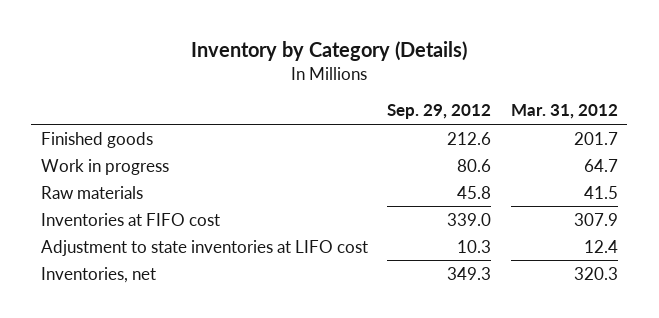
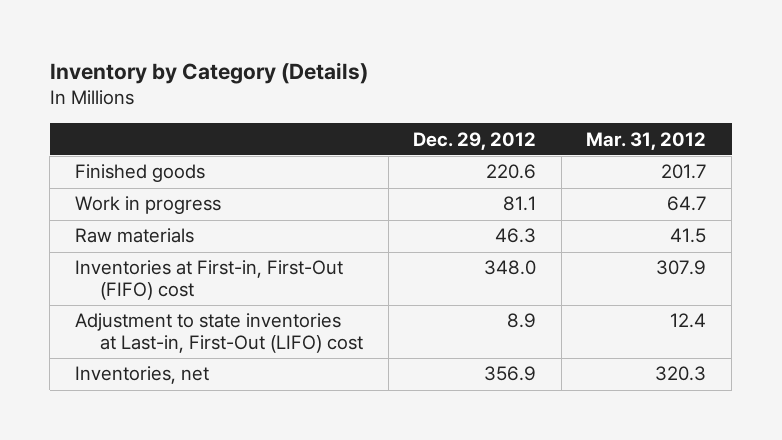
[387,104,492,120] Sep. 29, 2012 -> none
none -> [413,131,537,150] Dec. 29, 2012
[40,212,220,226] Inventories at FIFO cost -> [75,260,344,301] Inventories at First-in, First-Out (FIFO) cost
[40,239,368,256] Adjustment to state inventories at LIFO cost -> [75,313,363,354] Adjustment to state inventories at Last-in, First-Out (LIFO) cost

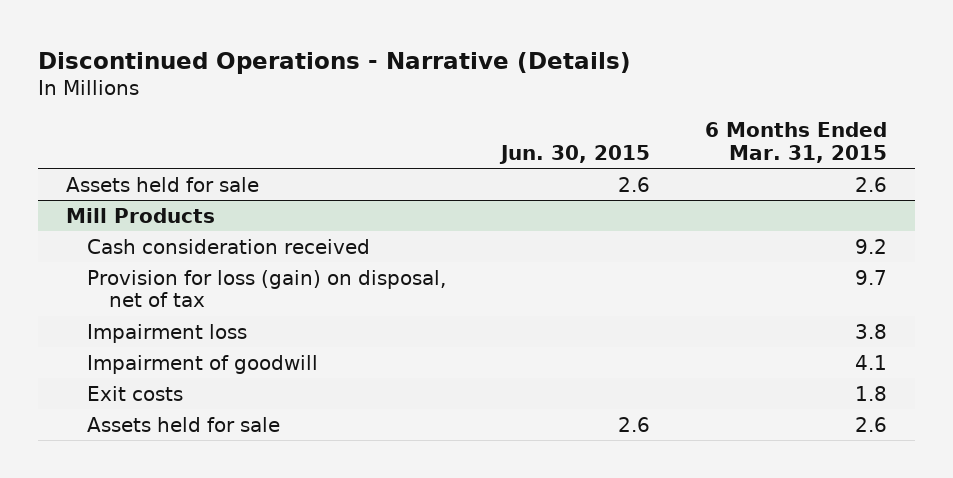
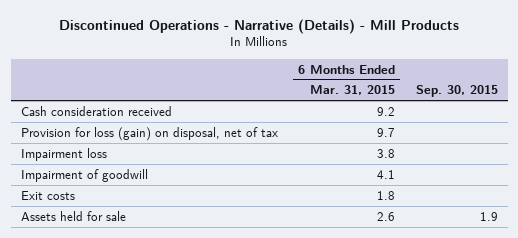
[38,51,632,74] Discontinued Operations - Narrative (Details) -> [59,18,460,34] Discontinued Operations - Narrative (Details) - Mill Products
[499,144,651,164] Jun. 30, 2015 -> none
none -> [415,85,498,98] Sep. 30, 2015
[65,176,259,192] Assets held for sale -> none
[65,207,215,223] Mill Products -> none

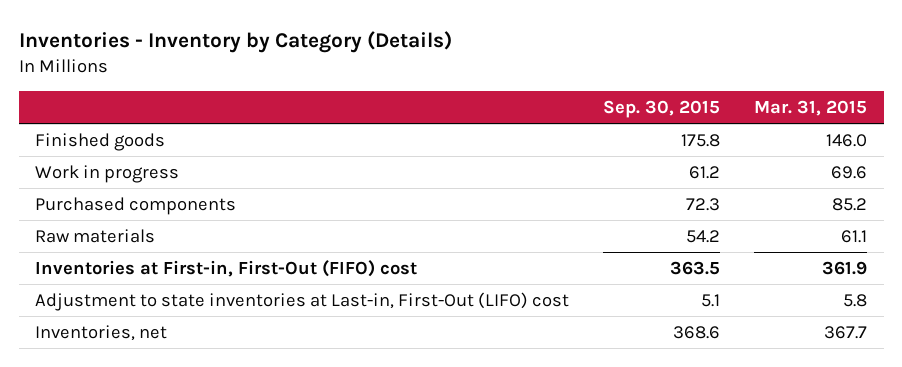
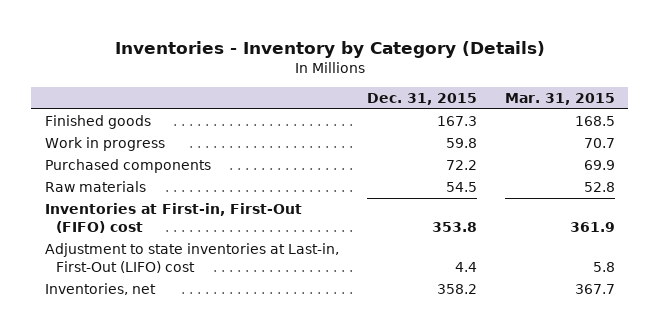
[603,99,721,118] Sep. 30, 2015 -> none
none -> [366,93,477,106] Dec. 31, 2015
[825,133,867,147] 146.0 -> [574,116,615,127] 168.5
[830,165,867,179] 69.6 -> [583,138,615,149] 70.7
[831,197,867,211] 85.2 -> [583,160,615,171] 69.9
[840,229,867,243] 61.1 -> [583,182,615,193] 52.8

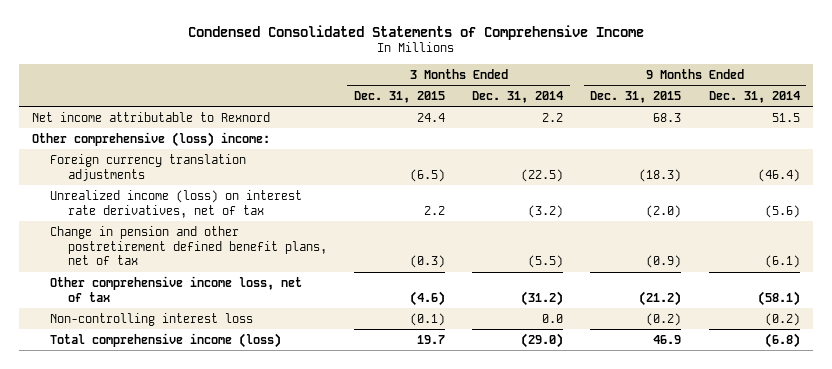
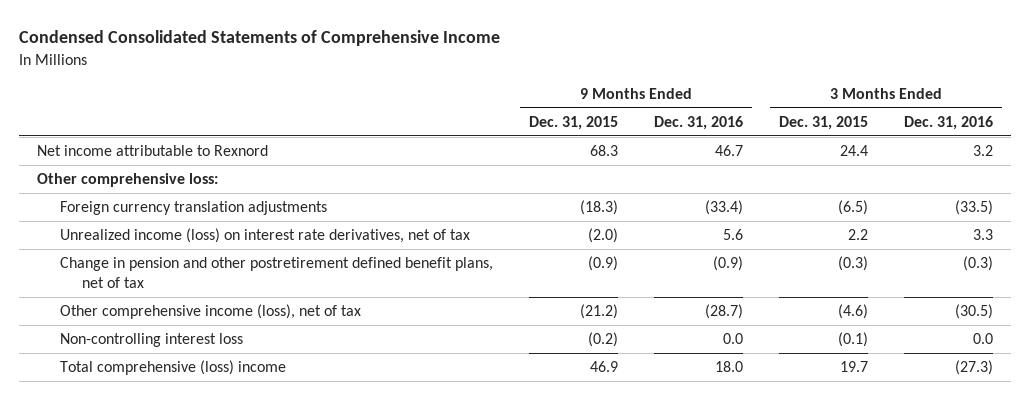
[472,90,564,103] Dec. 31, 2014 -> none
[708,90,800,103] Dec. 31, 2014 -> none
none -> [653,115,743,130] Dec. 31, 2016
none -> [904,115,994,130] Dec. 31, 2016
[32,131,271,147] Other comprehensive (loss) income: -> [36,172,218,187] Other comprehensive loss:
[50,275,303,302] Other comprehensive income loss, net of tax -> [59,303,361,319] Other comprehensive income (loss), net of tax
[50,332,282,348] Total comprehensive income (loss) -> [59,359,286,375] Total comprehensive (loss) income

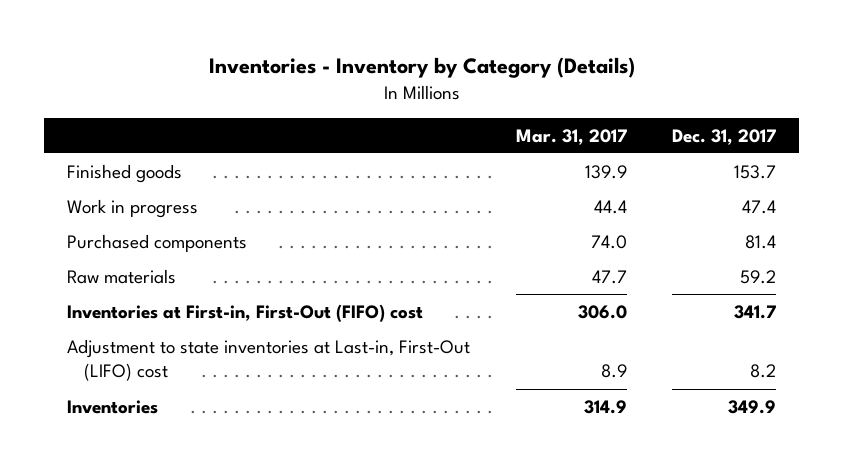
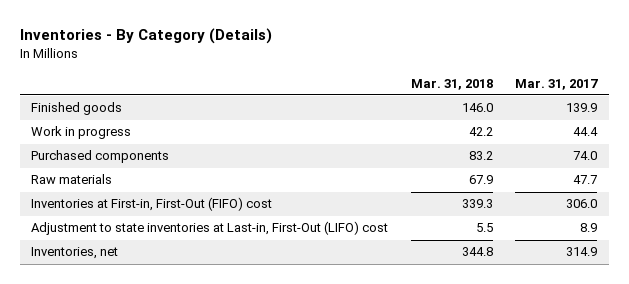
[208,57,635,79] Inventories - Inventory by Category (Details) -> [20,28,273,45] Inventories - By Category (Details)
[672,128,777,145] Dec. 31, 2017 -> none
none -> [410,78,493,90] Mar. 31, 2018
[66,399,158,414] Inventories -> [31,247,119,260] Inventories, net

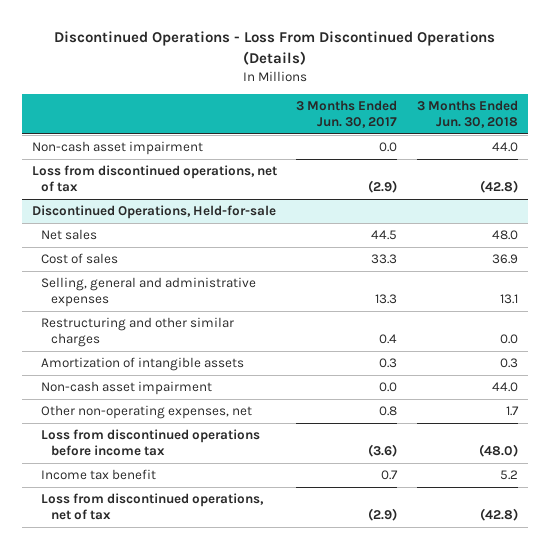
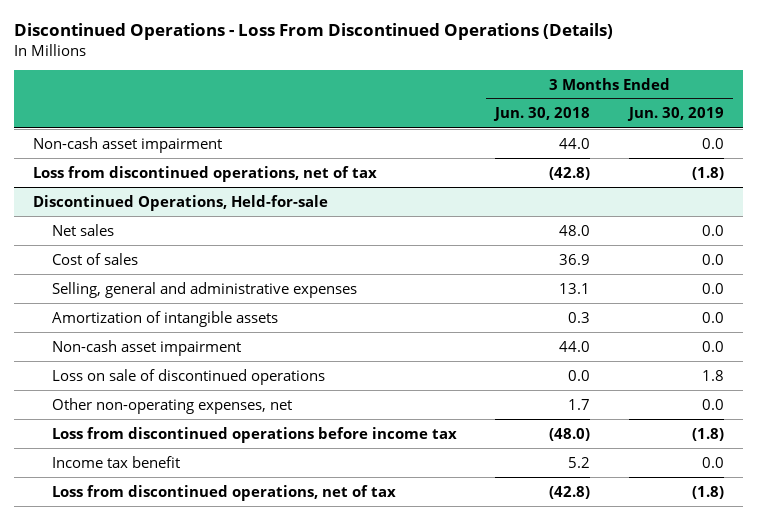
[296,100,398,129] 3 Months Ended Jun. 30, 2017 -> none
none -> [626,107,724,122] Jun. 30, 2019
[41,317,235,347] Restructuring and other similar charges -> none
none -> [52,368,326,385] Loss on sale of discontinued operations

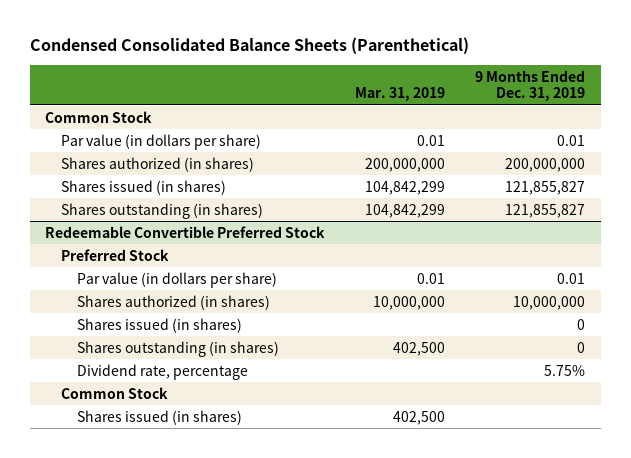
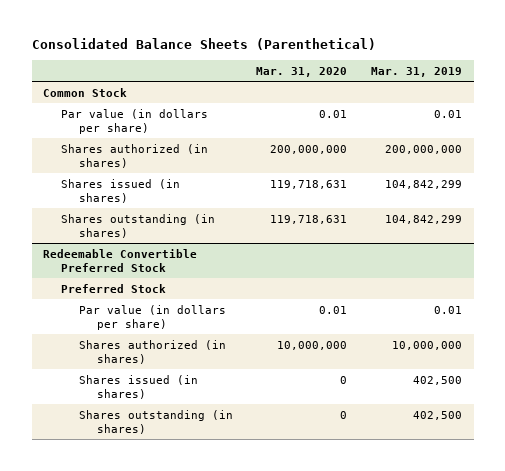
[29,37,469,55] Condensed Consolidated Balance Sheets (Parenthetical) -> [31,38,376,51] Consolidated Balance Sheets (Parenthetical)
[475,70,586,102] 9 Months Ended Dec. 31, 2019 -> none
none -> [256,66,348,77] Mar. 31, 2020
[77,317,243,333] Shares issued (in shares) -> none
[77,363,249,380] Dividend rate, percentage -> none
[61,386,169,399] Common Stock -> none
[77,340,280,357] Shares outstanding (in shares) -> [79,409,234,434] Shares outstanding (in shares)

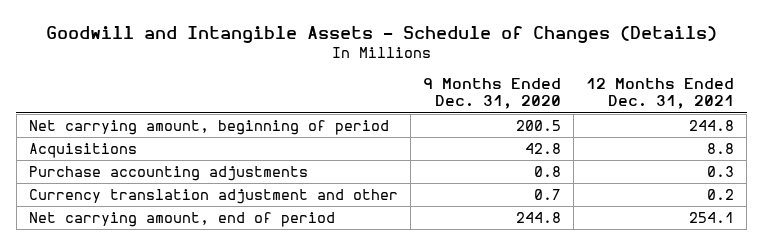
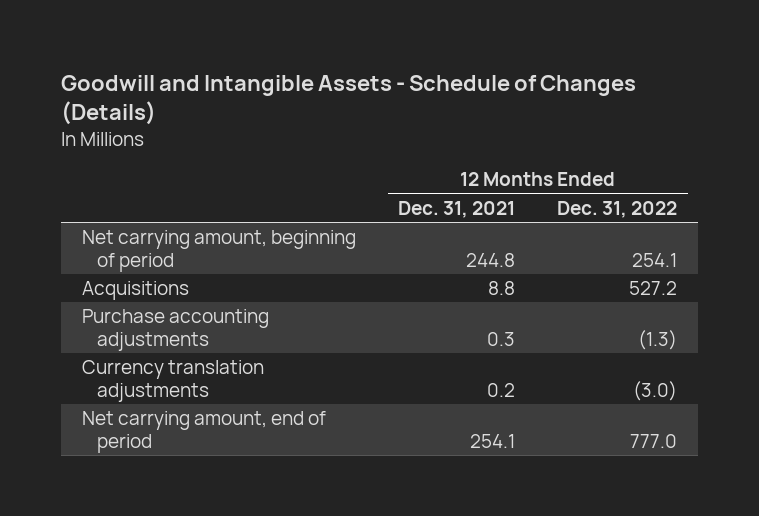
[423,78,562,110] 9 Months Ended Dec. 31, 2020 -> none
none -> [557,200,678,218] Dec. 31, 2022
[28,189,398,205] Currency translation adjustment and other -> [82,360,265,402] Currency translation adjustments

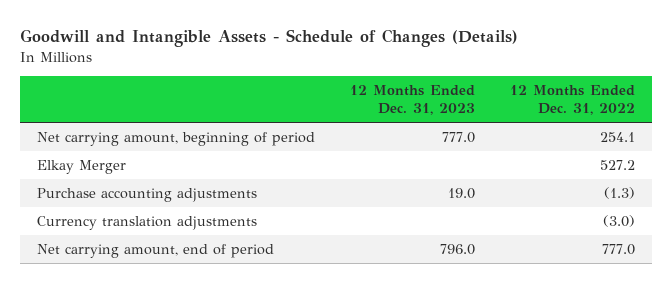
[398,200,516,218] Dec. 31, 2021 -> none
none -> [349,85,475,115] 12 Months Ended Dec. 31, 2023
[82,281,190,301] Acquisitions -> [37,160,127,175] Elkay Merger

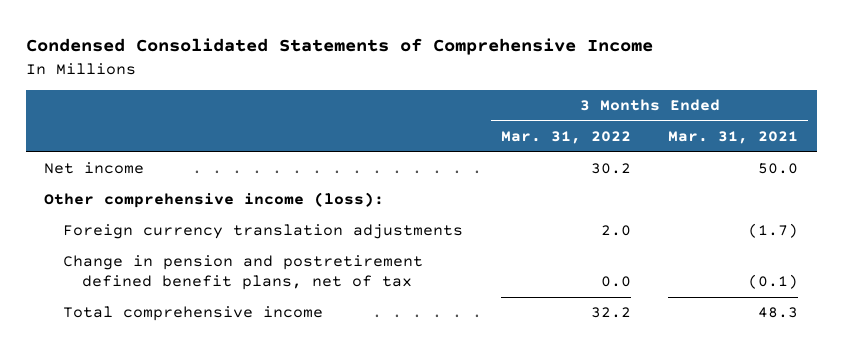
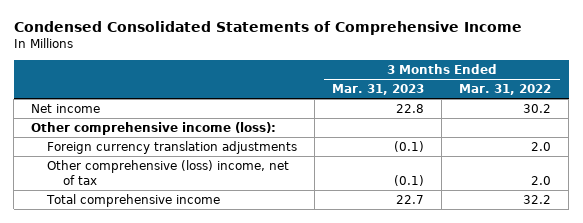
[668,131,799,145] Mar. 31, 2021 -> none
none -> [332,83,425,95] Mar. 31, 2023
[62,255,423,291] Change in pension and postretirement defined benefit plans, net of tax -> none
none -> [47,159,290,185] Other comprehensive (loss) income, net of tax

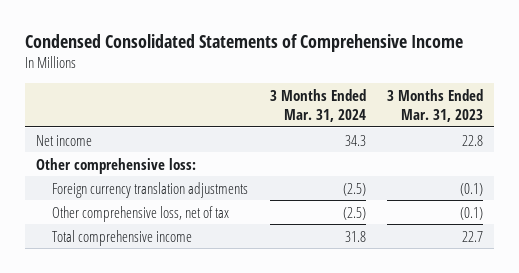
[459,83,552,95] Mar. 31, 2022 -> none
none -> [269,89,366,123] 3 Months Ended Mar. 31, 2024
[31,121,277,135] Other comprehensive income (loss): -> [35,157,196,174] Other comprehensive loss:
[47,159,290,185] Other comprehensive (loss) income, net of tax -> [51,205,229,222] Other comprehensive loss, net of tax

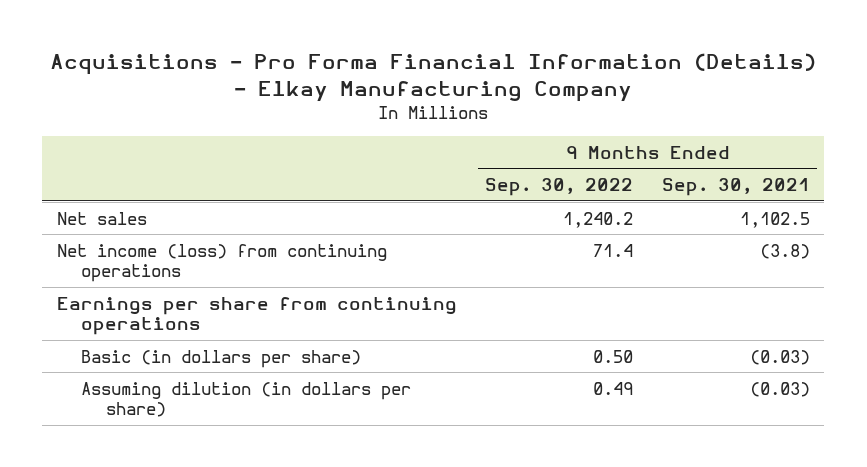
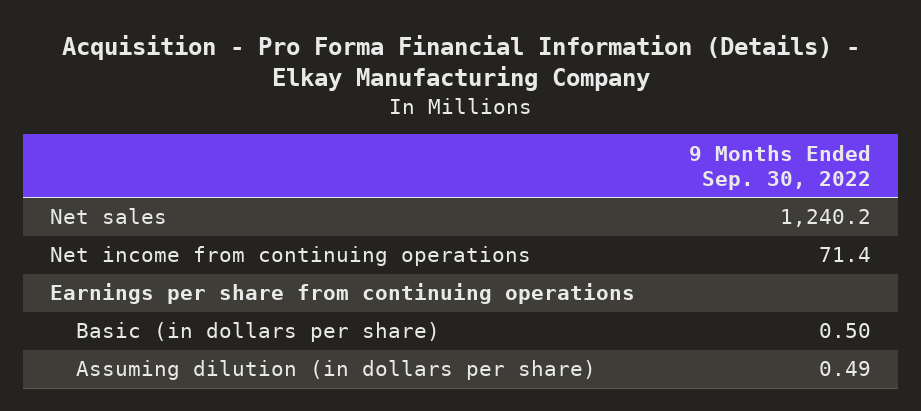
[50,53,817,102] Acquisitions - Pro Forma Financial Information (Details) - Elkay Manufacturing Company -> [61,34,860,92] Acquisition - Pro Forma Financial Information (Details) - Elkay Manufacturing Company
[661,178,810,197] Sep. 30, 2021 -> none
[56,243,387,283] Net income (loss) from continuing operations -> [50,246,532,267] Net income from continuing operations

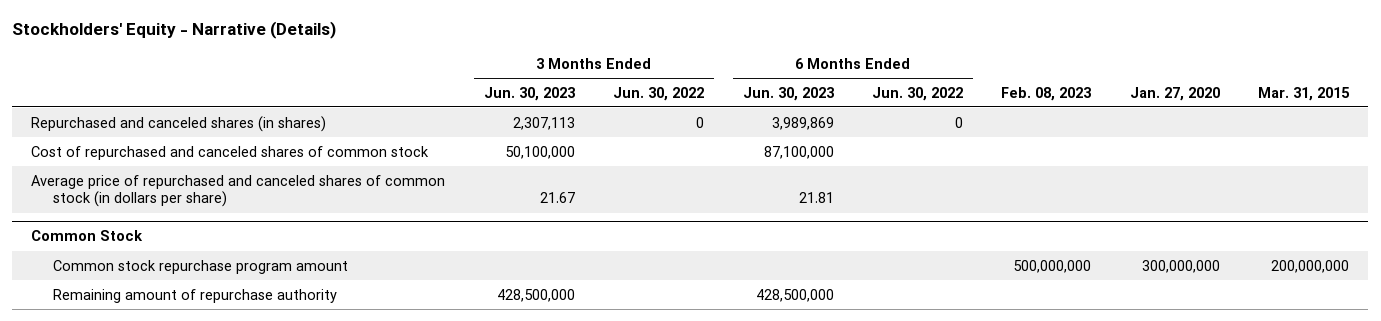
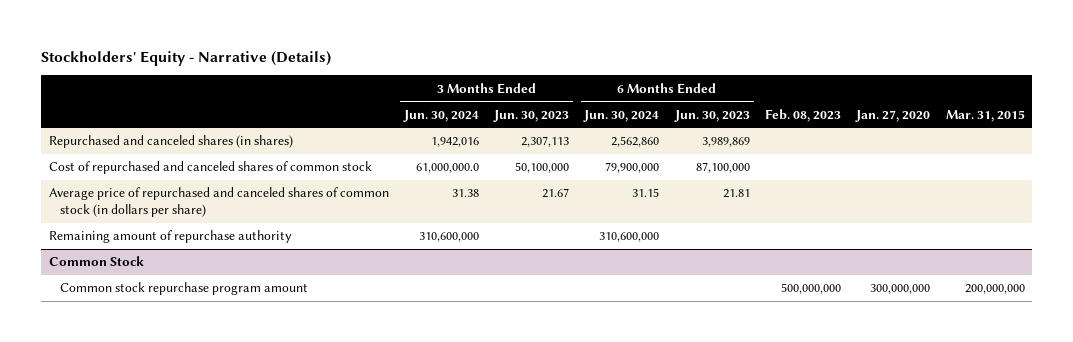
[613,86,705,101] Jun. 30, 2022 -> none
[872,86,964,101] Jun. 30, 2022 -> none
none -> [402,109,479,122] Jun. 30, 2024
none -> [583,109,660,122] Jun. 30, 2024
none -> [48,230,292,244] Remaining amount of repurchase authority
[52,288,337,303] Remaining amount of repurchase authority -> none

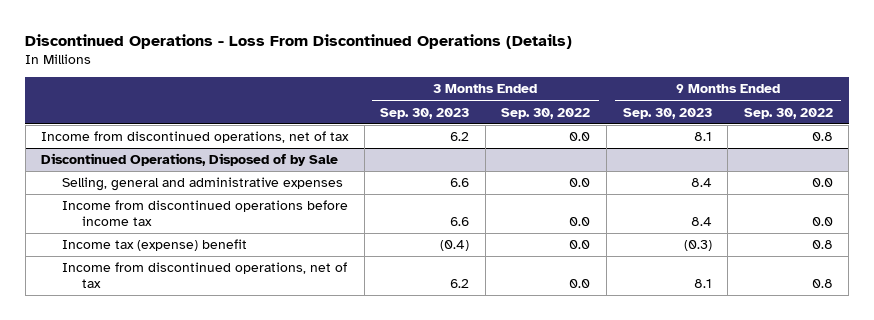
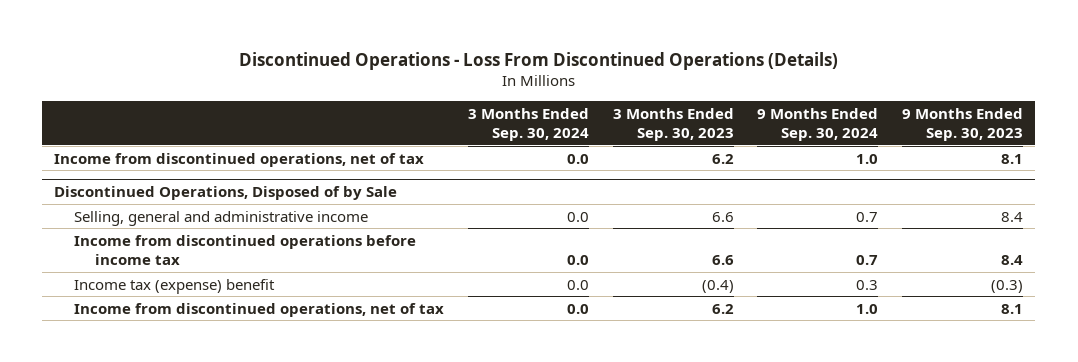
[501,107,591,119] Sep. 30, 2022 -> none
[743,107,833,119] Sep. 30, 2022 -> none
none -> [468,107,590,141] 3 Months Ended Sep. 30, 2024
none -> [757,107,879,141] 9 Months Ended Sep. 30, 2024
[61,177,343,192] Selling, general and administrative expenses -> [74,210,369,226] Selling, general and administrative income

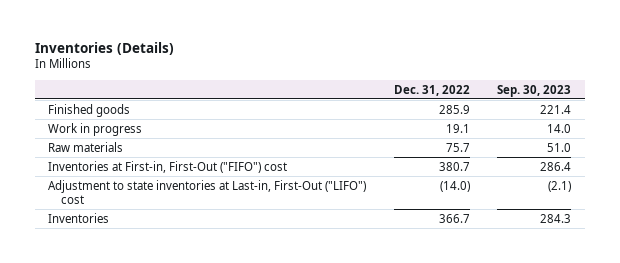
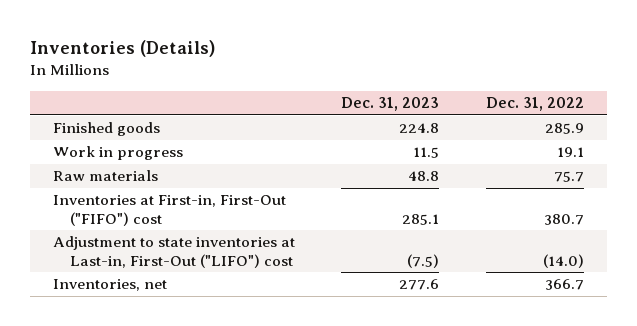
[497,84,572,97] Sep. 30, 2023 -> none
none -> [341,97,440,112] Dec. 31, 2023
[48,212,110,223] Inventories -> [53,279,168,292] Inventories, net

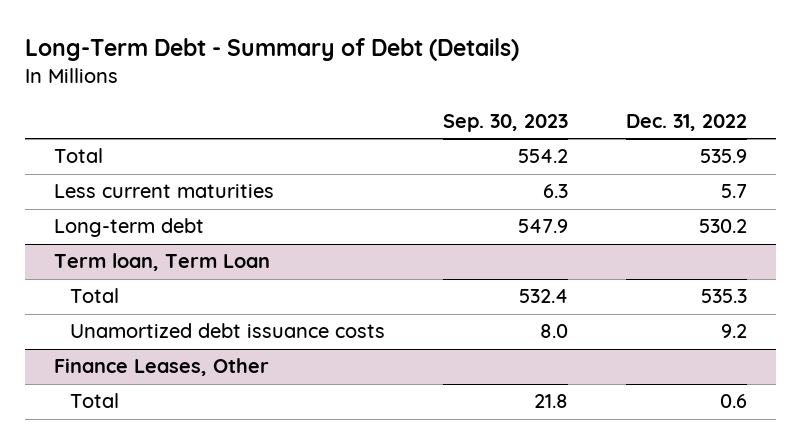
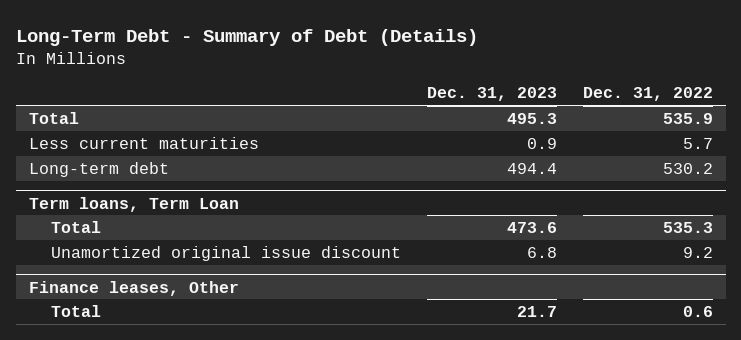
[443,113,569,132] Sep. 30, 2023 -> none
none -> [427,87,558,102] Dec. 31, 2023
[53,253,270,272] Term loan, Term Loan -> [28,196,239,212] Term loans, Term Loan
[70,323,386,339] Unamortized debt issuance costs -> [51,245,402,261] Unamortized original issue discount
[53,358,269,377] Finance Leases, Other -> [28,280,239,296] Finance leases, Other

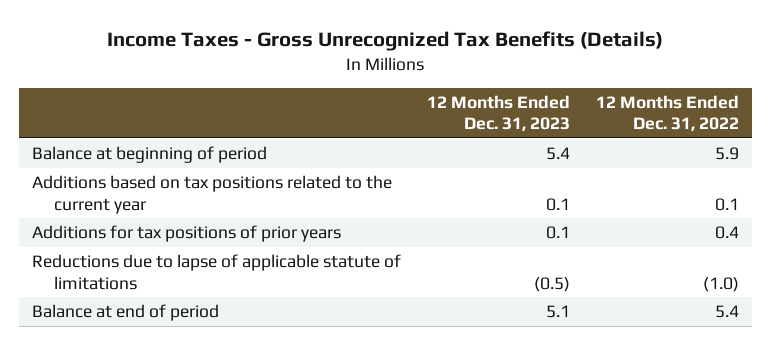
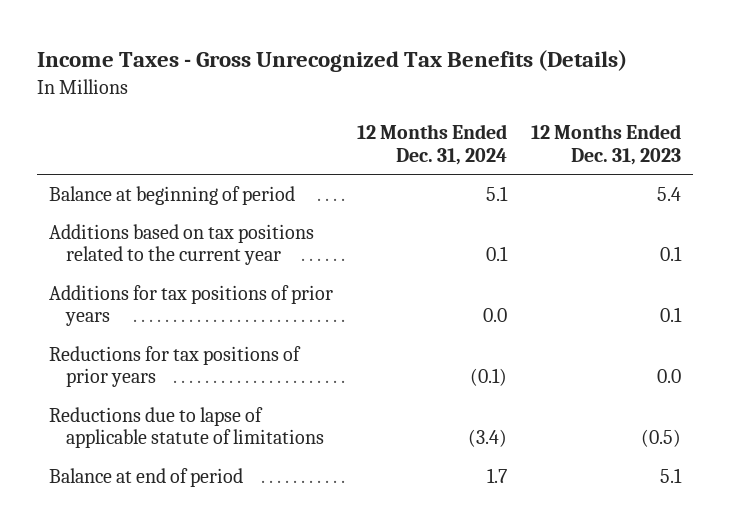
[595,94,739,132] 12 Months Ended Dec. 31, 2022 -> none
none -> [357,124,508,165] 12 Months Ended Dec. 31, 2024
none -> [49,345,302,388] Reductions for tax positions of prior years

